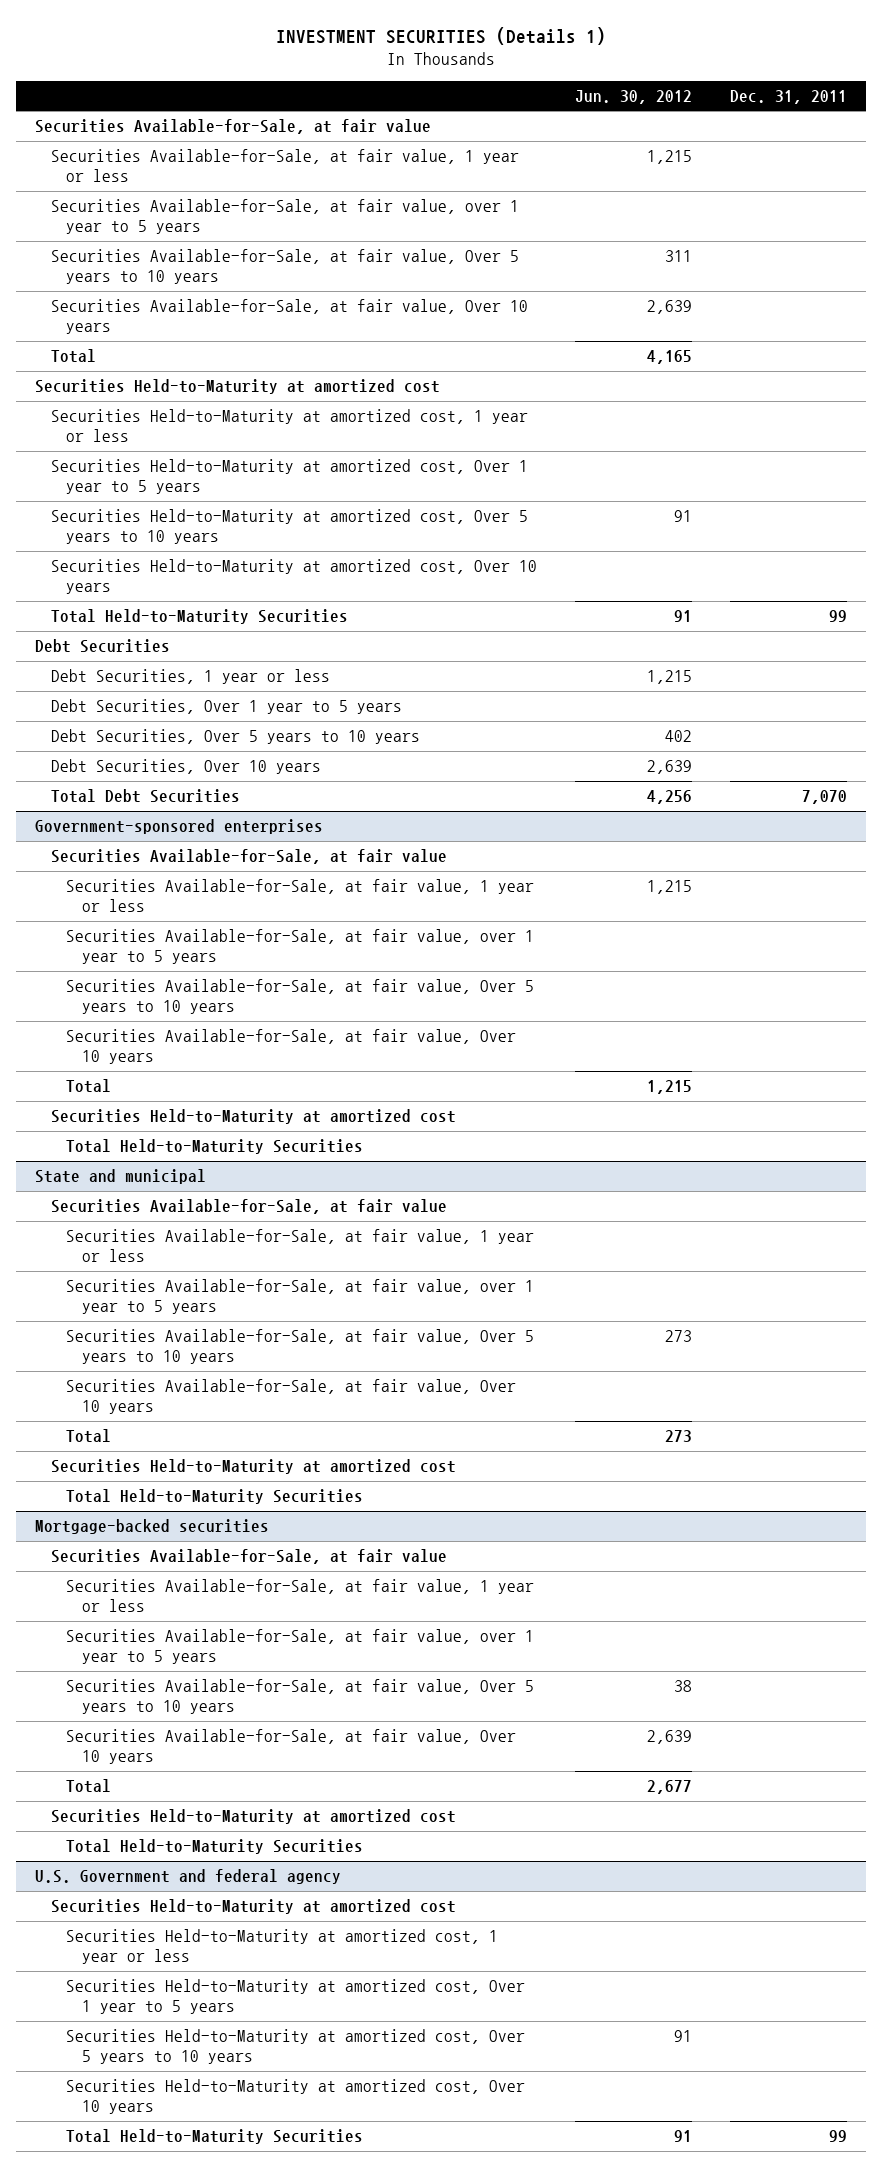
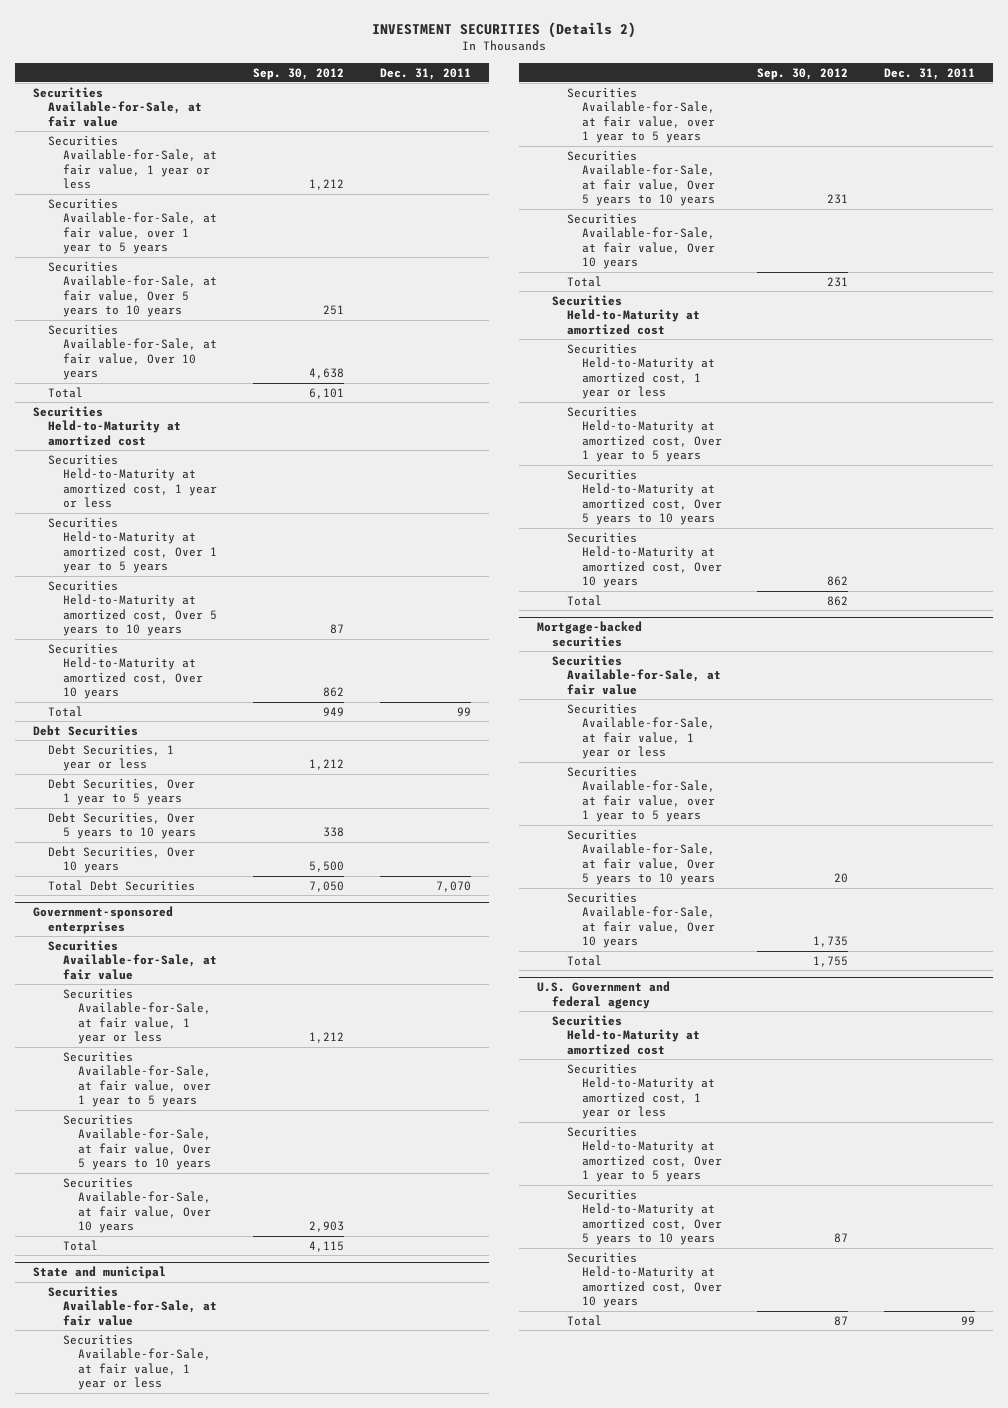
[276,27,607,46] INVESTMENT SECURITIES (Details 1) -> [371,21,636,38] INVESTMENT SECURITIES (Details 2)
[574,89,692,104] Jun. 30, 2012 -> none
none -> [253,67,345,80] Sep. 30, 2012
[50,609,348,625] Total Held-to-Maturity Securities -> none
none -> [47,705,83,717] Total
[50,1109,456,1125] Securities Held-to-Maturity at amortized cost -> none
[66,1139,364,1155] Total Held-to-Maturity Securities -> none
[66,1489,364,1505] Total Held-to-Maturity Securities -> none
none -> [566,342,715,400] Securities Held-to-Maturity at amortized cost, 1 year or less
none -> [566,405,722,463] Securities Held-to-Maturity at amortized cost, Over 1 year to 5 years
none -> [566,468,722,526] Securities Held-to-Maturity at amortized cost, Over 5 years to 10 years
none -> [566,531,722,589] Securities Held-to-Maturity at amortized cost, Over 10 years
none -> [566,594,602,606] Total
[50,1809,456,1825] Securities Held-to-Maturity at amortized cost -> none
[66,1839,364,1855] Total Held-to-Maturity Securities -> none
[66,2129,364,2145] Total Held-to-Maturity Securities -> none
none -> [566,1314,602,1326] Total

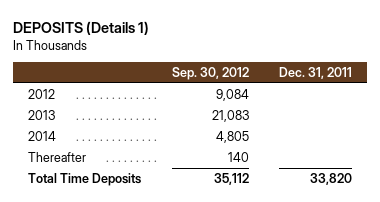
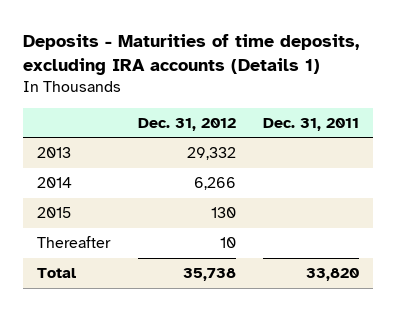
[13,20,150,35] DEPOSITS (Details 1) -> [23,34,360,76] Deposits - Maturities of time deposits, excluding IRA accounts (Details 1)
[171,66,249,80] Sep. 30, 2012 -> none
none -> [137,117,236,131] Dec. 31, 2012
[28,88,56,99] 2012 -> none
none -> [37,207,72,219] 2015
[28,172,142,186] Total Time Deposits -> [37,268,77,279] Total

